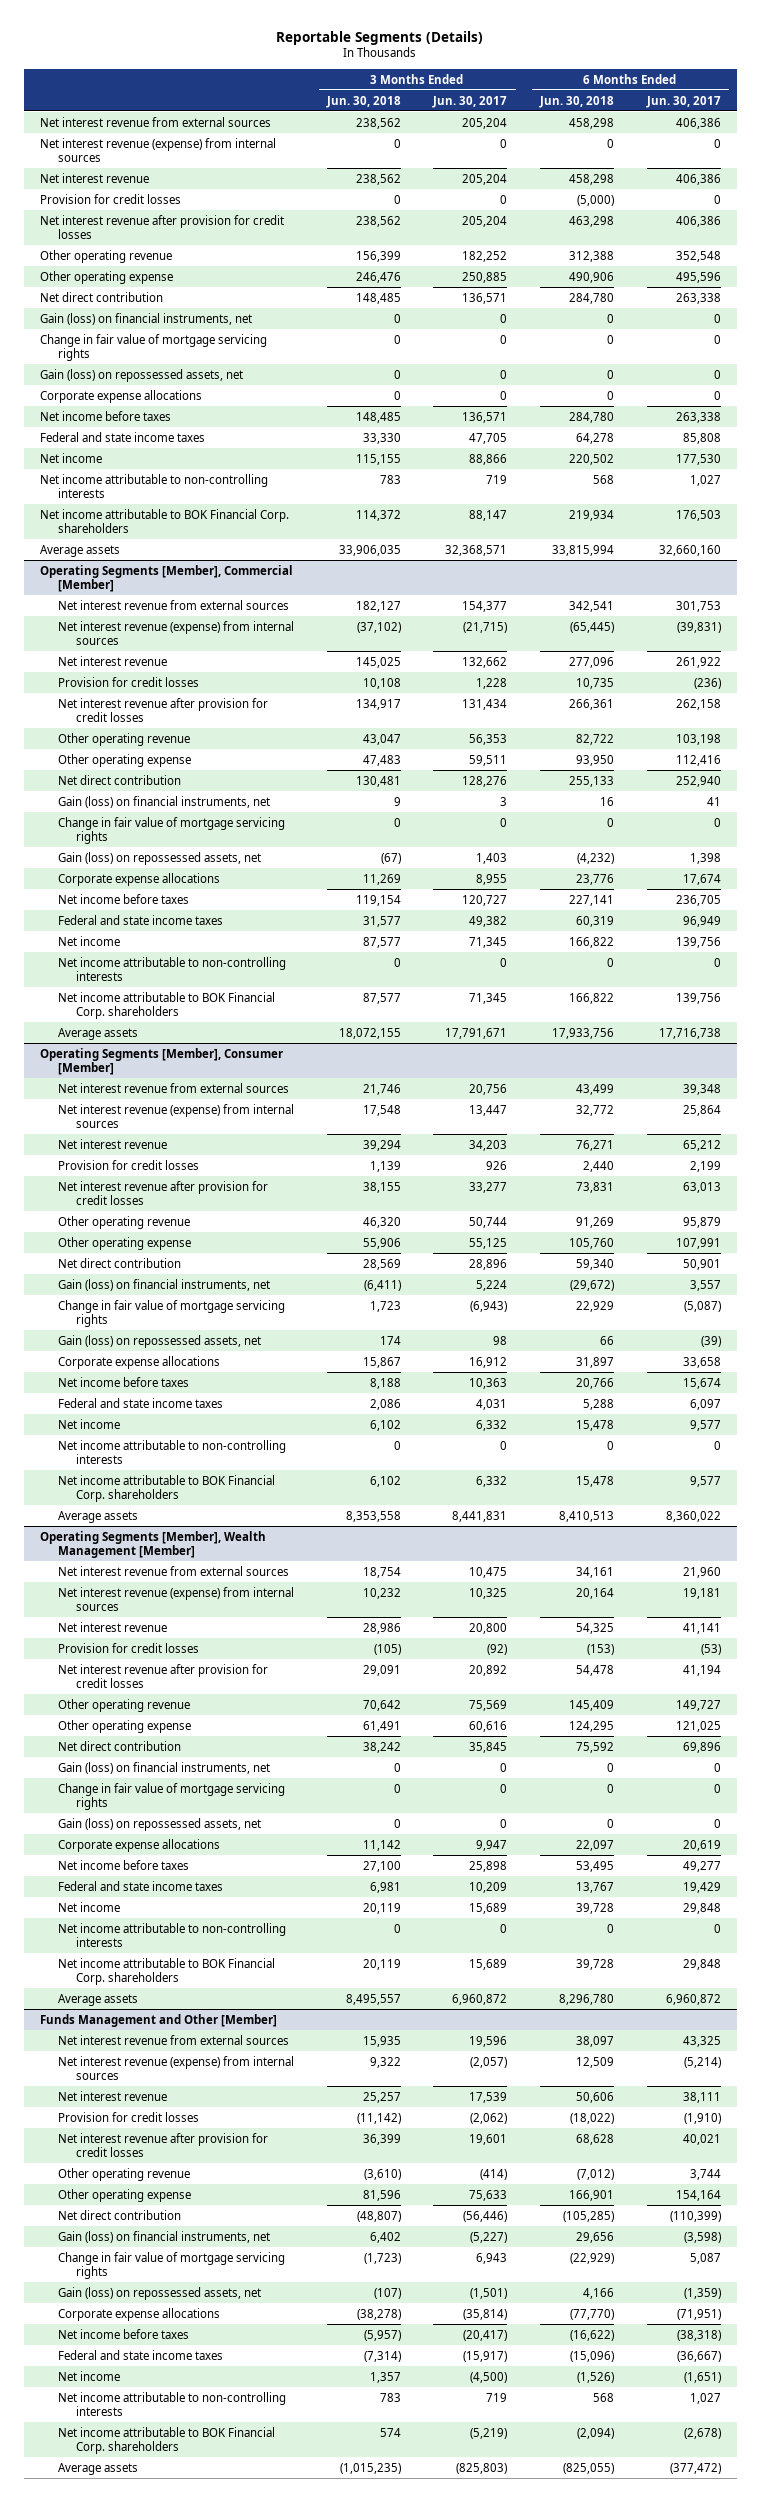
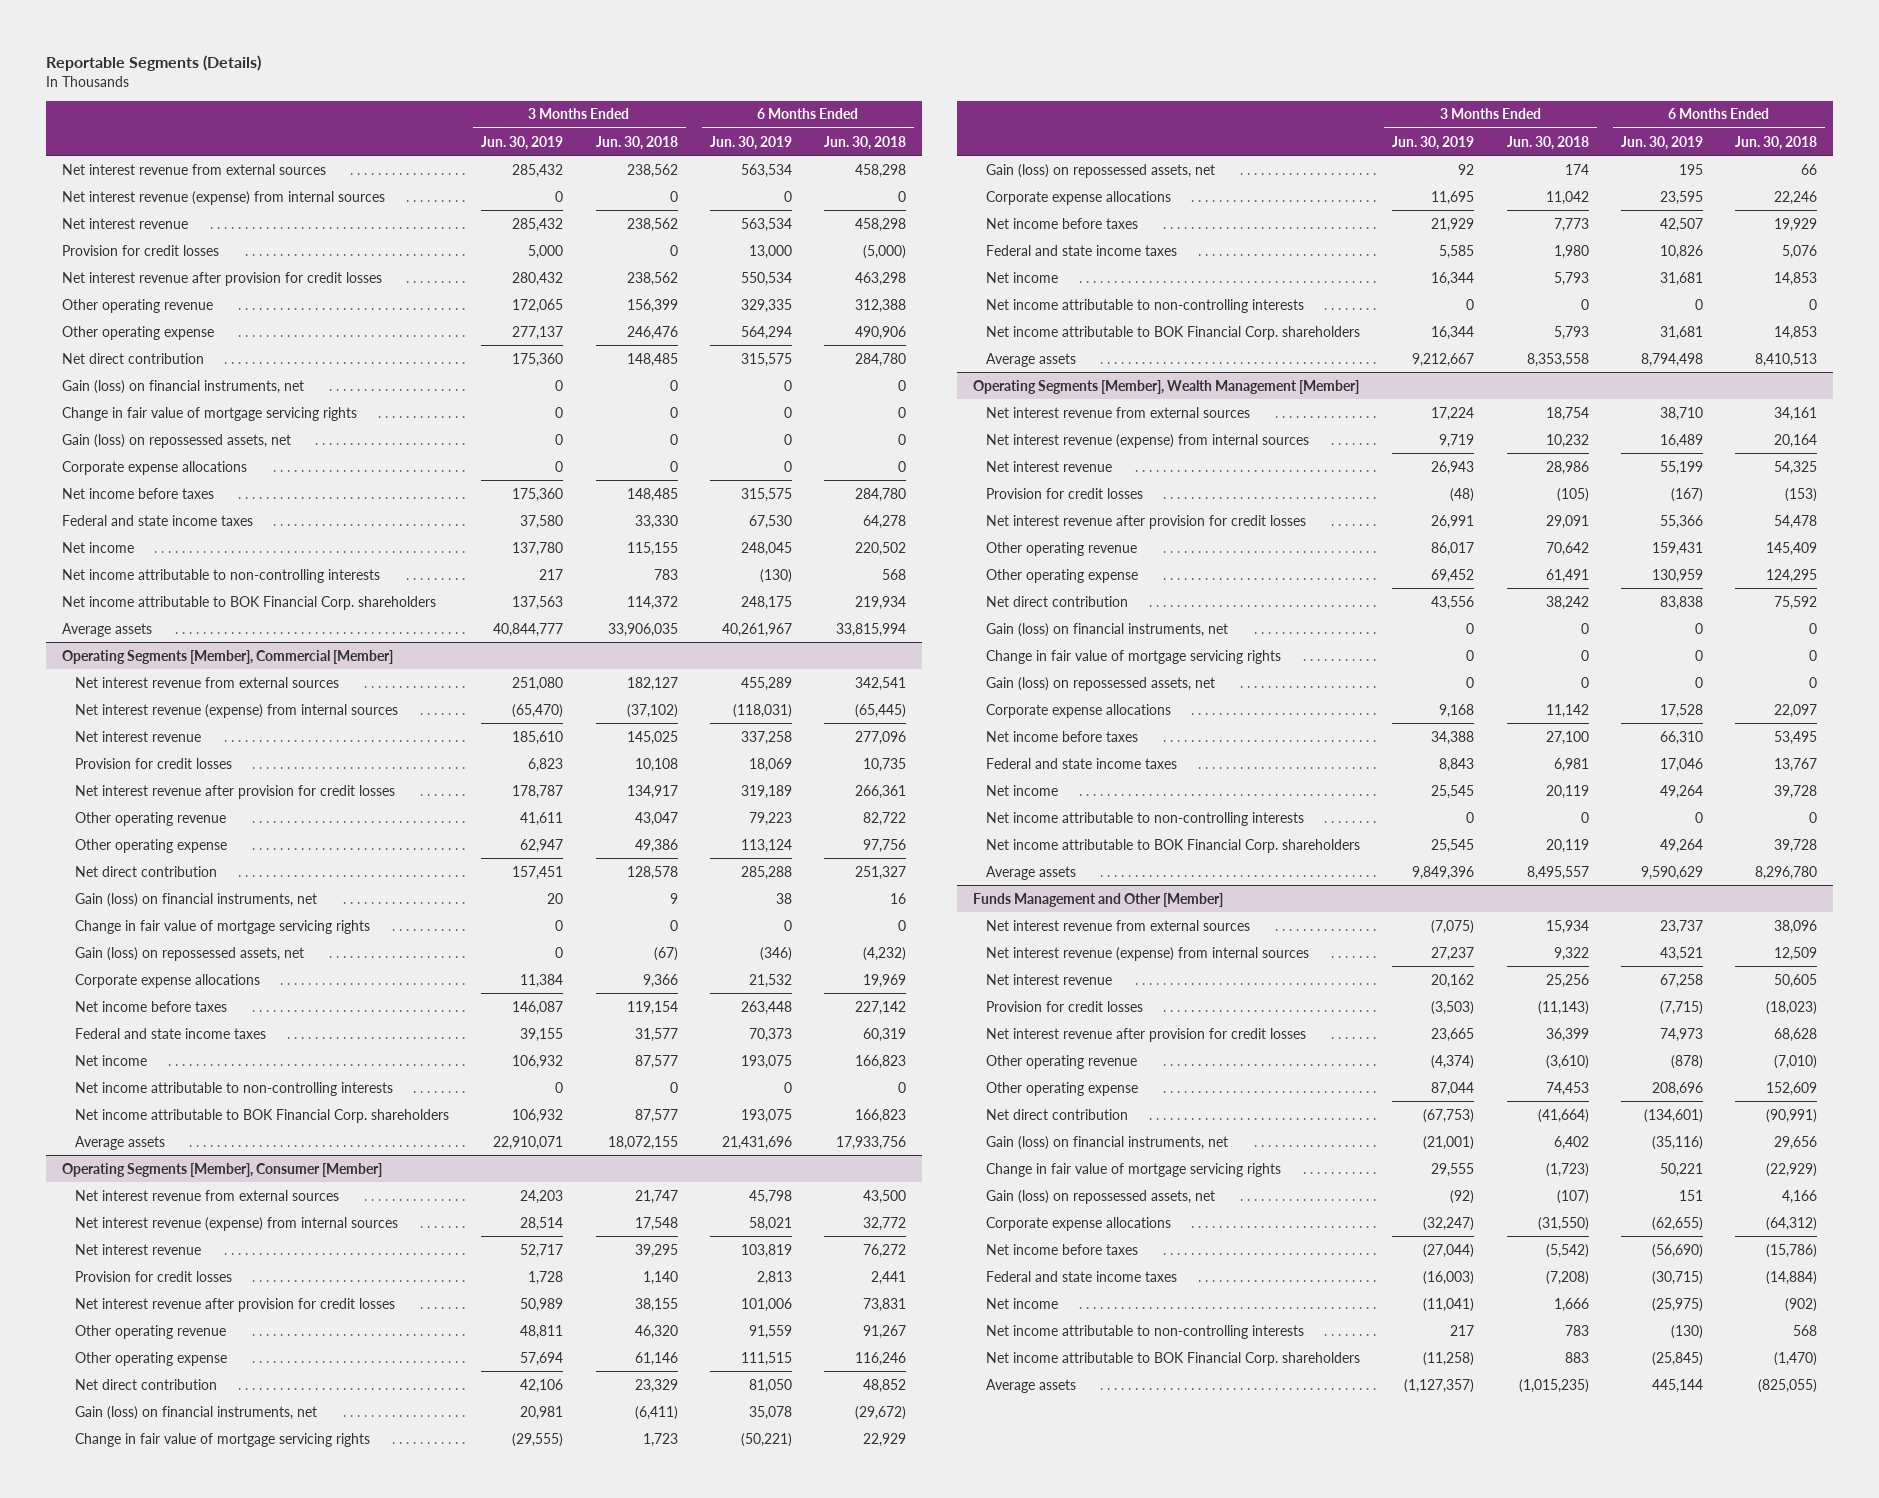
[432,95,508,108] Jun. 30, 2017 -> none
[645,95,721,108] Jun. 30, 2017 -> none
none -> [481,135,564,150] Jun. 30, 2019
none -> [709,135,792,150] Jun. 30, 2019
[362,754,401,766] 47,483 -> [634,838,678,853] 49,386
[576,754,615,766] 93,950 -> [862,838,906,853] 97,756
[355,775,401,787] 130,481 -> [626,865,678,880] 128,578
[569,775,615,787] 255,133 -> [854,865,906,880] 251,327
[362,873,401,885] 11,269 -> [642,973,678,988] 9,366
[576,873,615,885] 23,776 -> [862,973,906,988] 19,969
[569,894,615,906] 227,141 -> [854,1000,906,1015] 227,142
[569,936,615,948] 166,822 -> [854,1054,906,1069] 166,823
[569,992,615,1004] 166,822 -> [854,1108,906,1123] 166,823
[362,1083,401,1095] 21,746 -> [634,1189,678,1204] 21,747
[576,1083,615,1095] 43,499 -> [862,1189,906,1204] 43,500
[362,1139,401,1151] 39,294 -> [634,1243,678,1258] 39,295
[576,1139,615,1151] 76,271 -> [862,1243,906,1258] 76,272
[369,1160,401,1172] 1,139 -> [642,1270,678,1285] 1,140
[583,1160,615,1172] 2,440 -> [870,1270,906,1285] 2,441
[576,1216,615,1228] 91,269 -> [862,1324,906,1339] 91,267
[362,1237,401,1249] 55,906 -> [634,1351,678,1366] 61,146
[569,1237,615,1249] 105,760 -> [854,1351,906,1366] 116,246
[362,1258,401,1270] 28,569 -> [634,1378,678,1393] 23,329
[576,1258,615,1270] 59,340 -> [862,1378,906,1393] 48,852
[362,1356,401,1368] 15,867 -> [1545,190,1589,205] 11,042
[576,1356,615,1368] 31,897 -> [1774,190,1818,205] 22,246
[369,1377,401,1389] 8,188 -> [1553,217,1589,232] 7,773
[576,1377,615,1389] 20,766 -> [1774,217,1818,232] 19,929
[369,1398,401,1410] 2,086 -> [1553,244,1589,259] 1,980
[583,1398,615,1410] 5,288 -> [1782,244,1818,259] 5,076
[369,1419,401,1431] 6,102 -> [1553,271,1589,286] 5,793
[576,1419,615,1431] 15,478 -> [1774,271,1818,286] 14,853
[369,1475,401,1487] 6,102 -> [1553,325,1589,340] 5,793
[576,1475,615,1487] 15,478 -> [1774,325,1818,340] 14,853
[362,2035,401,2047] 15,935 -> [1545,919,1589,934] 15,934
[576,2035,615,2047] 38,097 -> [1774,919,1818,934] 38,096
[362,2091,401,2103] 25,257 -> [1545,973,1589,988] 25,256
[576,2091,615,2103] 50,606 -> [1774,973,1818,988] 50,605
[356,2112,401,2124] (11,142) -> [1537,1000,1589,1015] (11,143)
[570,2112,615,2124] (18,022) -> [1766,1000,1818,1015] (18,023)
[577,2168,615,2180] (7,012) -> [1774,1054,1818,1069] (7,010)
[362,2189,401,2201] 81,596 -> [1545,1081,1589,1096] 74,453
[569,2189,615,2201] 166,901 -> [1766,1081,1818,1096] 152,609
[356,2210,401,2222] (48,807) -> [1537,1108,1589,1123] (41,664)
[563,2210,615,2222] (105,285) -> [1766,1108,1818,1123] (90,991)
[356,2308,401,2320] (38,278) -> [1537,1216,1589,1231] (31,550)
[570,2308,615,2320] (77,770) -> [1766,1216,1818,1231] (64,312)
[363,2329,401,2341] (5,957) -> [1545,1243,1589,1258] (5,542)
[570,2329,615,2341] (16,622) -> [1766,1243,1818,1258] (15,786)
[363,2350,401,2362] (7,314) -> [1545,1270,1589,1285] (7,208)
[570,2350,615,2362] (15,096) -> [1766,1270,1818,1285] (14,884)
[369,2371,401,2383] 1,357 -> [1553,1297,1589,1312] 1,666
[577,2371,615,2383] (1,526) -> [1785,1297,1818,1312] (902)
[379,2427,401,2437] 574 -> [1564,1351,1589,1363] 883
[577,2427,615,2439] (2,094) -> [1774,1351,1818,1366] (1,470)

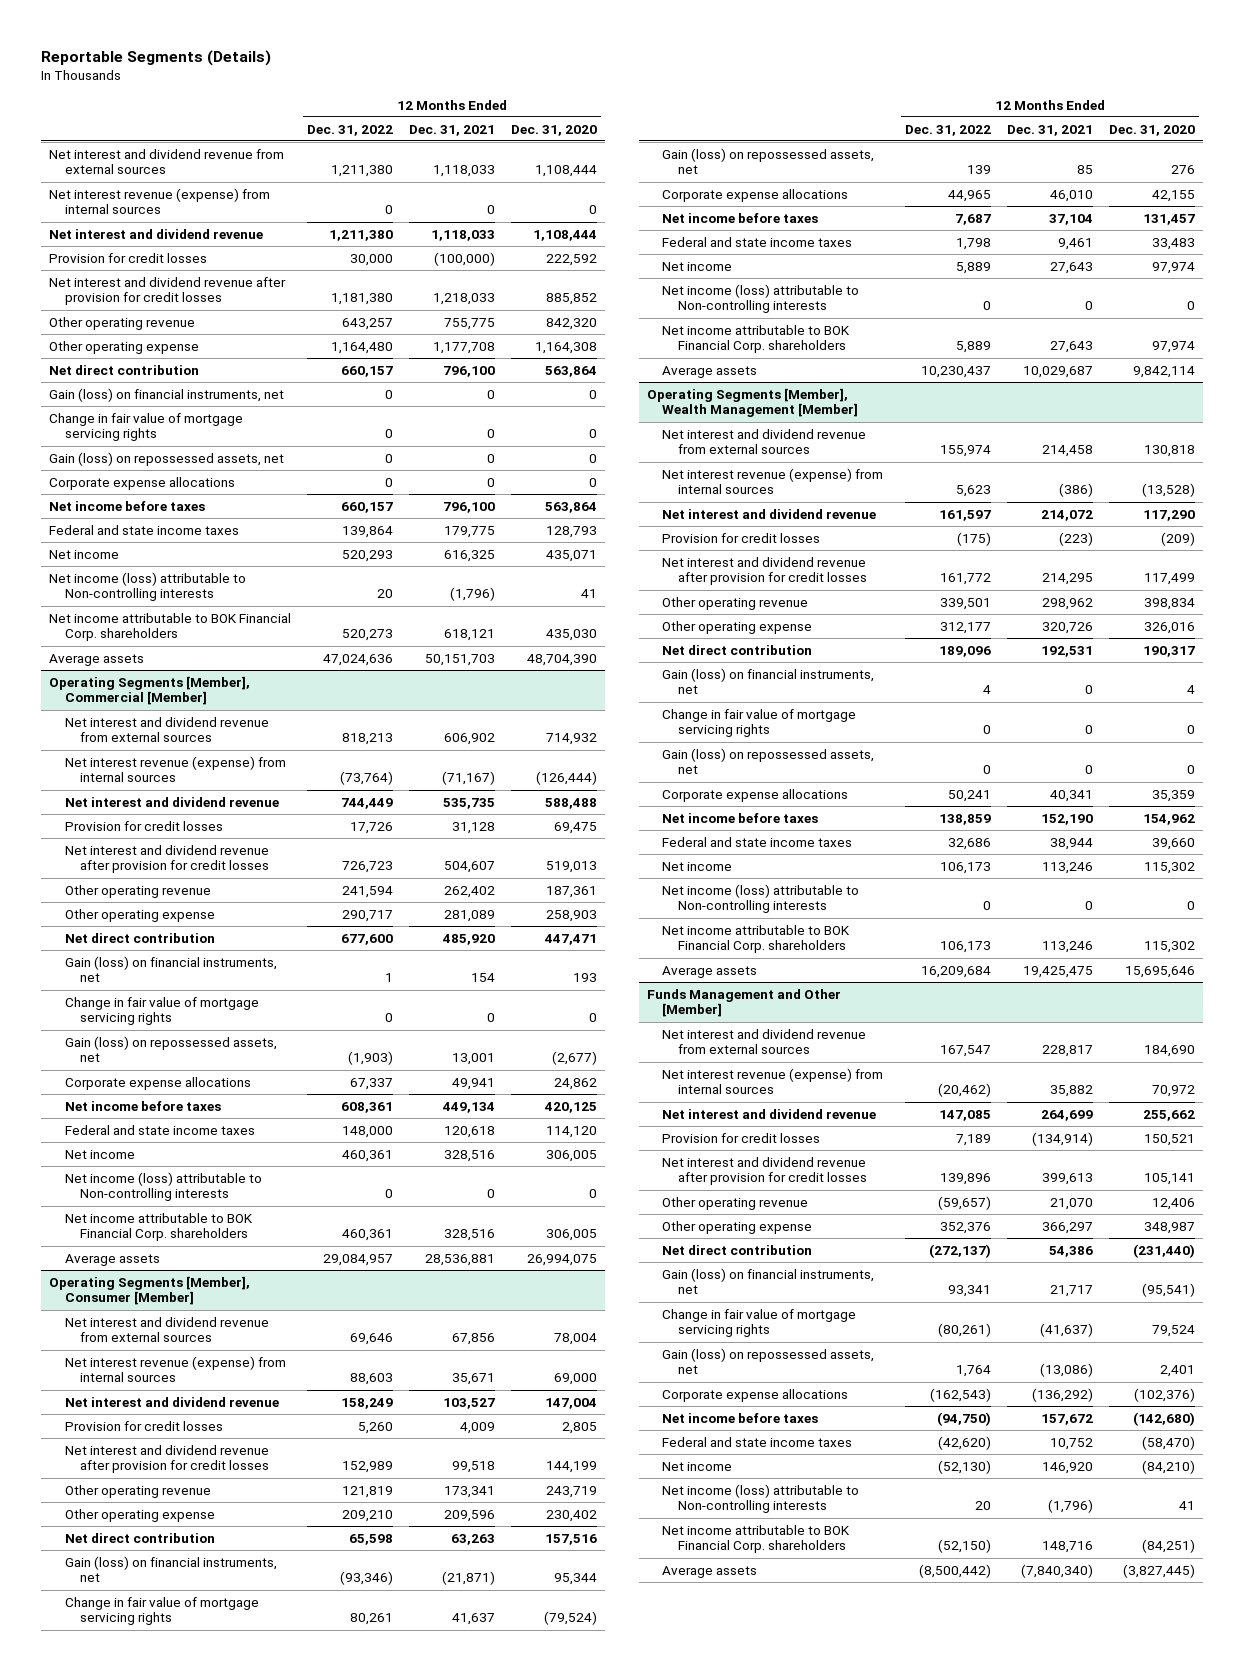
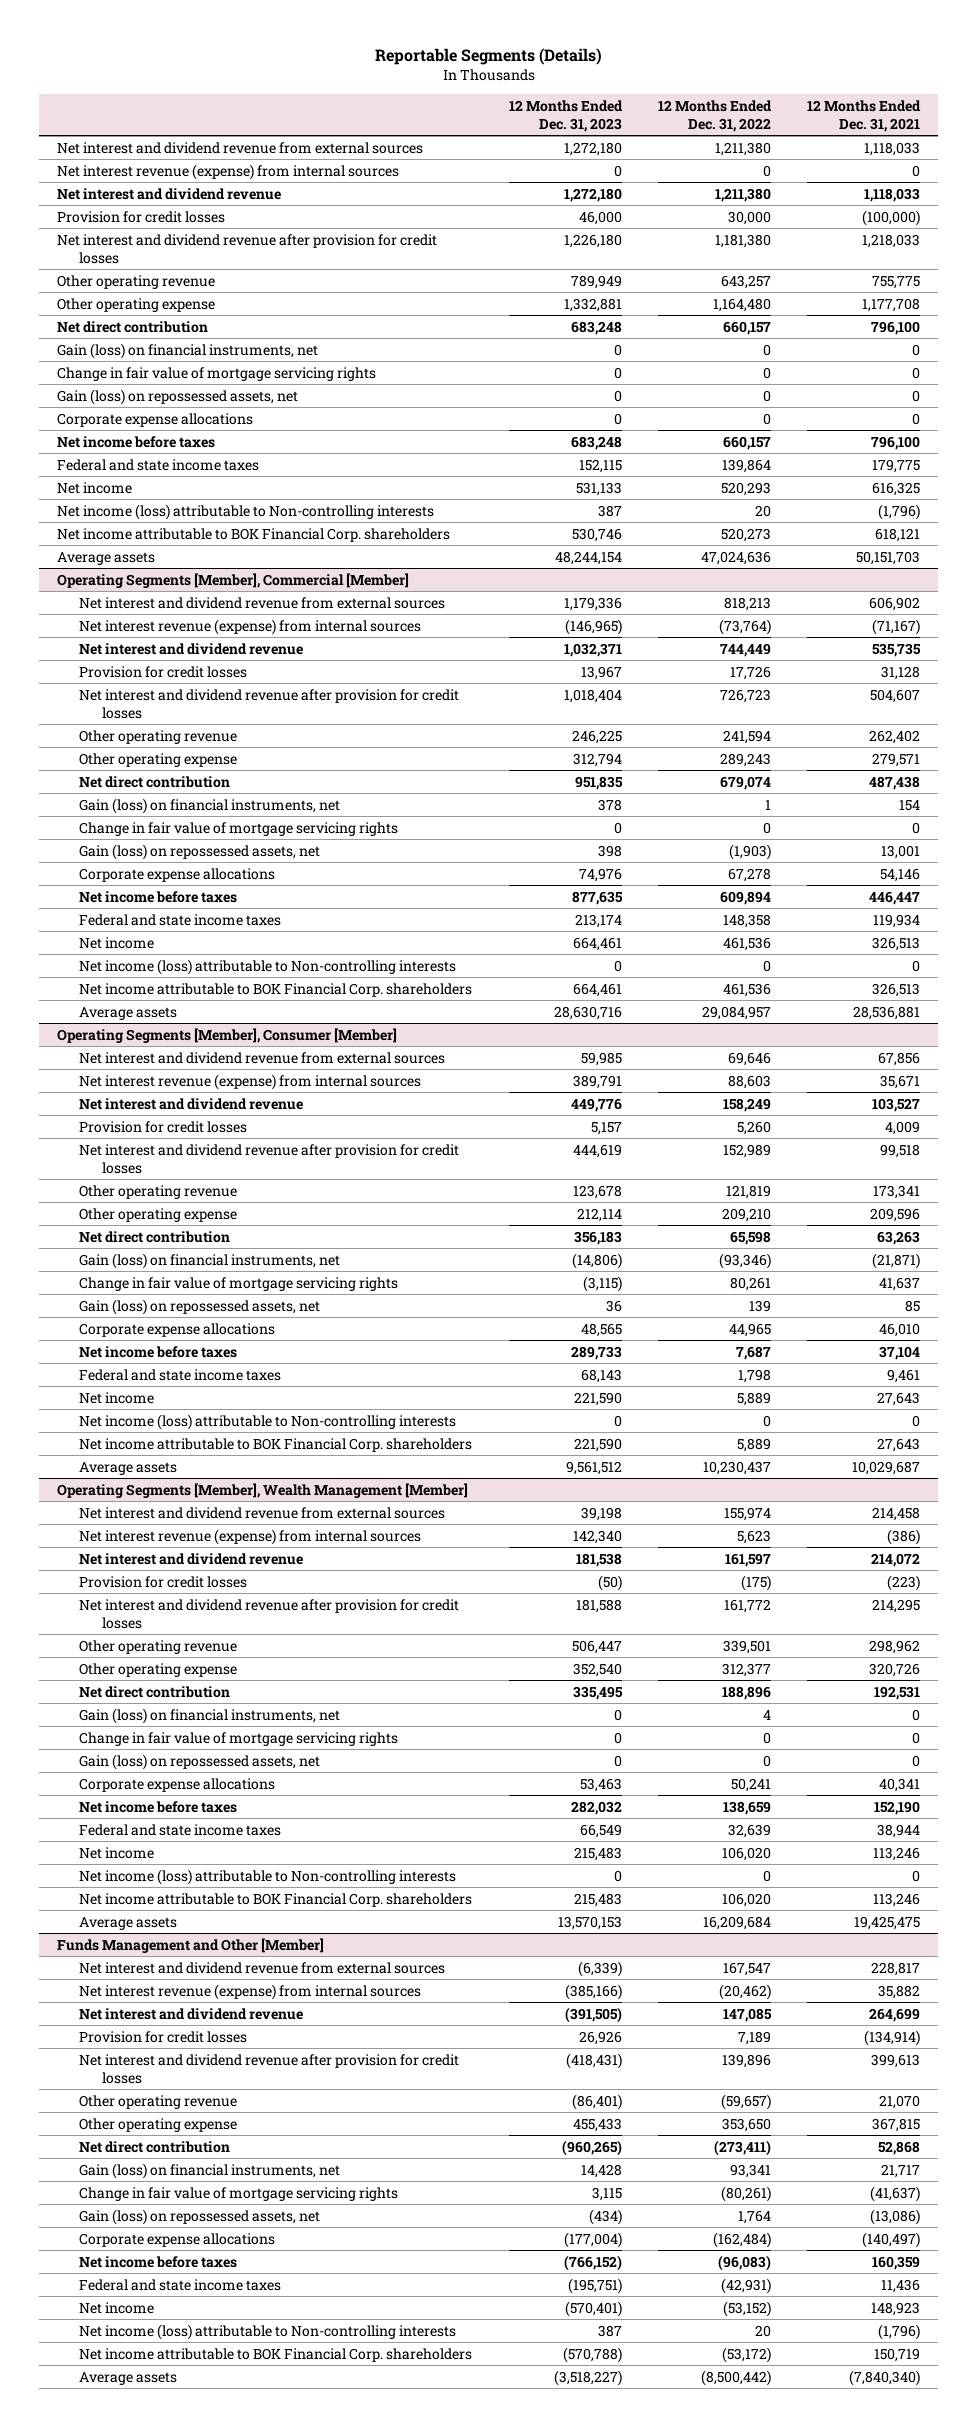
[511,124,598,136] Dec. 31, 2020 -> none
none -> [508,99,623,132] 12 Months Ended Dec. 31, 2023
[342,909,394,922] 290,717 -> [719,752,771,767] 289,243
[444,909,496,922] 281,089 -> [872,752,921,767] 279,571
[341,933,394,945] 677,600 -> [719,775,771,790] 679,074
[442,933,496,945] 485,920 -> [869,775,921,790] 487,438
[350,1077,394,1090] 67,337 -> [727,867,771,882] 67,278
[452,1077,496,1090] 49,941 -> [880,867,921,882] 54,146
[341,1101,394,1113] 608,361 -> [719,890,771,905] 609,894
[442,1101,496,1113] 449,134 -> [869,890,921,905] 446,447
[342,1125,394,1138] 148,000 -> [722,913,771,928] 148,358
[444,1125,496,1138] 120,618 -> [873,913,921,928] 119,934
[342,1149,394,1162] 460,361 -> [722,936,771,951] 461,536
[444,1149,496,1162] 328,516 -> [872,936,921,951] 326,513
[342,1229,394,1242] 460,361 -> [722,982,771,997] 461,536
[444,1229,496,1242] 328,516 -> [872,982,921,997] 326,513
[939,621,991,634] 312,177 -> [721,1662,771,1677] 312,377
[938,645,991,657] 189,096 -> [721,1685,771,1700] 188,896
[938,813,991,825] 138,859 -> [722,1800,771,1815] 138,659
[947,837,991,850] 32,686 -> [727,1823,771,1838] 32,639
[939,861,991,874] 106,173 -> [721,1846,771,1861] 106,020
[939,941,991,954] 106,173 -> [721,1892,771,1907] 106,020
[939,1221,991,1234] 352,376 -> [721,2117,771,2132] 353,650
[1041,1221,1093,1234] 366,297 -> [872,2117,921,2132] 367,815
[928,1243,991,1258] (272,137) -> [713,2139,771,2156] (273,411)
[1048,1245,1093,1257] 54,386 -> [878,2140,921,2155] 52,868
[929,1387,991,1402] (162,543) -> [712,2231,771,2248] (162,484)
[1031,1387,1093,1402] (136,292) -> [862,2231,921,2248] (140,497)
[936,1411,991,1426] (94,750) -> [717,2254,771,2271] (96,083)
[1040,1413,1093,1425] 157,672 -> [872,2255,921,2270] 160,359
[937,1435,991,1450] (42,620) -> [720,2277,771,2294] (42,931)
[1049,1437,1093,1450] 10,752 -> [881,2278,921,2293] 11,436
[937,1459,991,1474] (52,130) -> [722,2300,771,2317] (53,152)
[1041,1461,1093,1474] 146,920 -> [871,2301,921,2316] 148,923
[937,1539,991,1554] (52,150) -> [721,2346,771,2363] (53,172)
[1041,1541,1093,1554] 148,716 -> [874,2347,921,2362] 150,719

